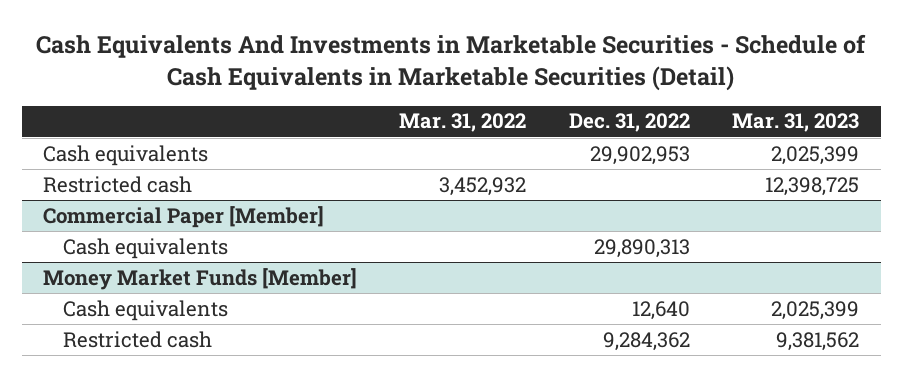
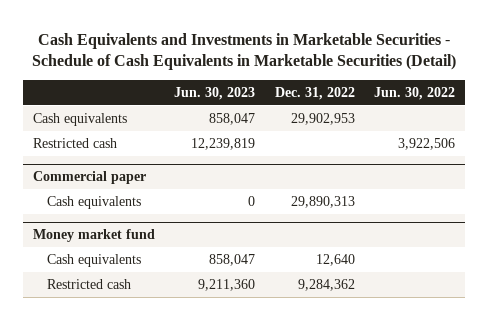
[36,34,867,92] Cash Equivalents And Investments in Marketable Securities - Schedule of Cash Equivalents in Marketable Securities (Detail) -> [31,32,456,71] Cash Equivalents and Investments in Marketable Securities - Schedule of Cash Equivalents in Marketable Securities (Detail)
[399,113,527,133] Mar. 31, 2022 -> none
[732,113,860,133] Mar. 31, 2023 -> none
none -> [174,86,256,100] Jun. 30, 2023
none -> [374,86,456,100] Jun. 30, 2022
[42,205,324,228] Commercial Paper [Member] -> [32,171,146,185] Commercial paper
[42,267,357,290] Money Market Funds [Member] -> [32,229,155,243] Money market fund

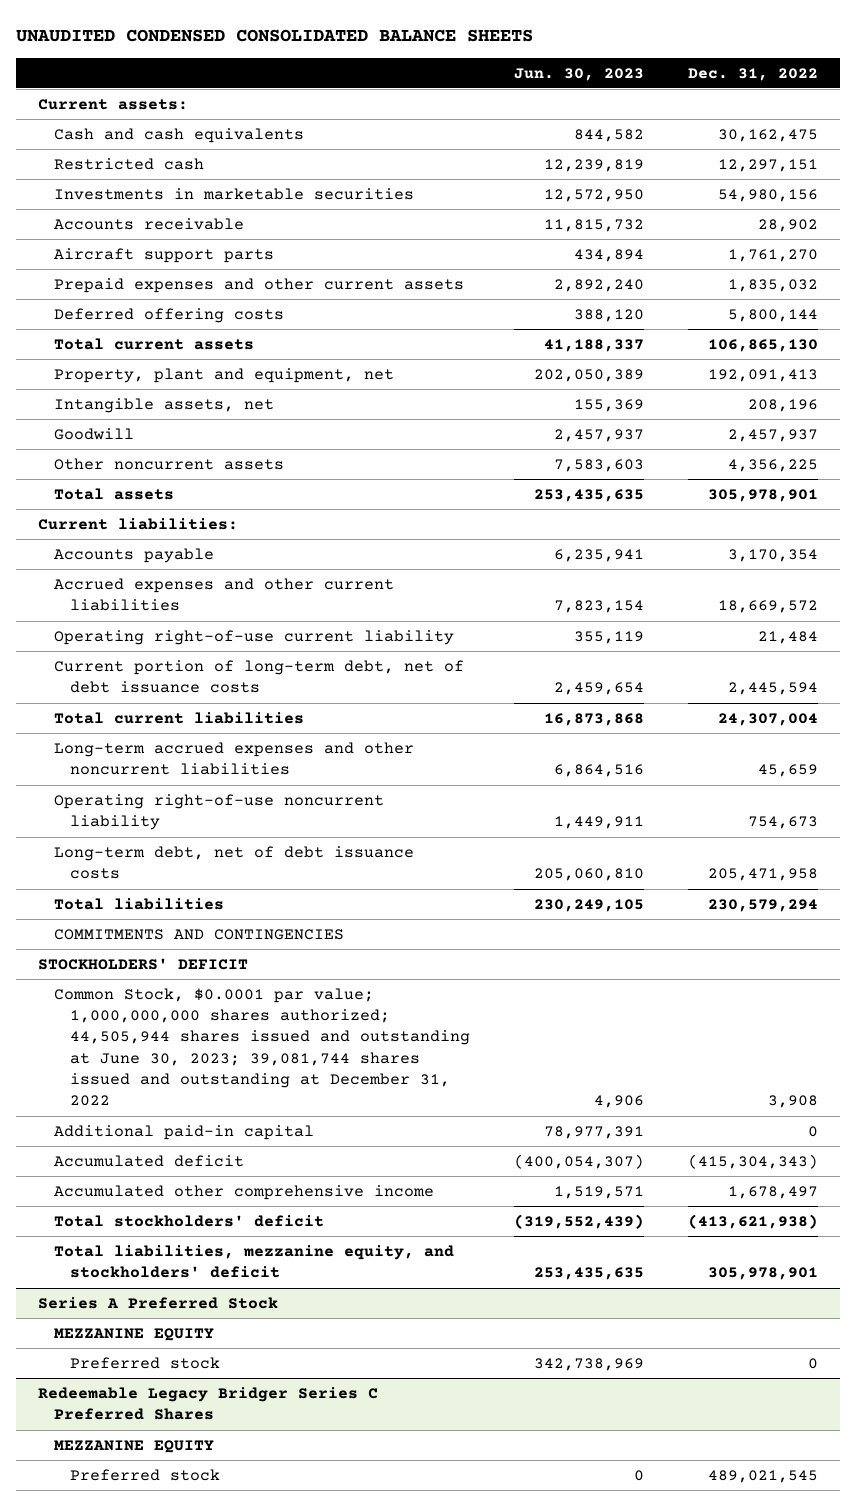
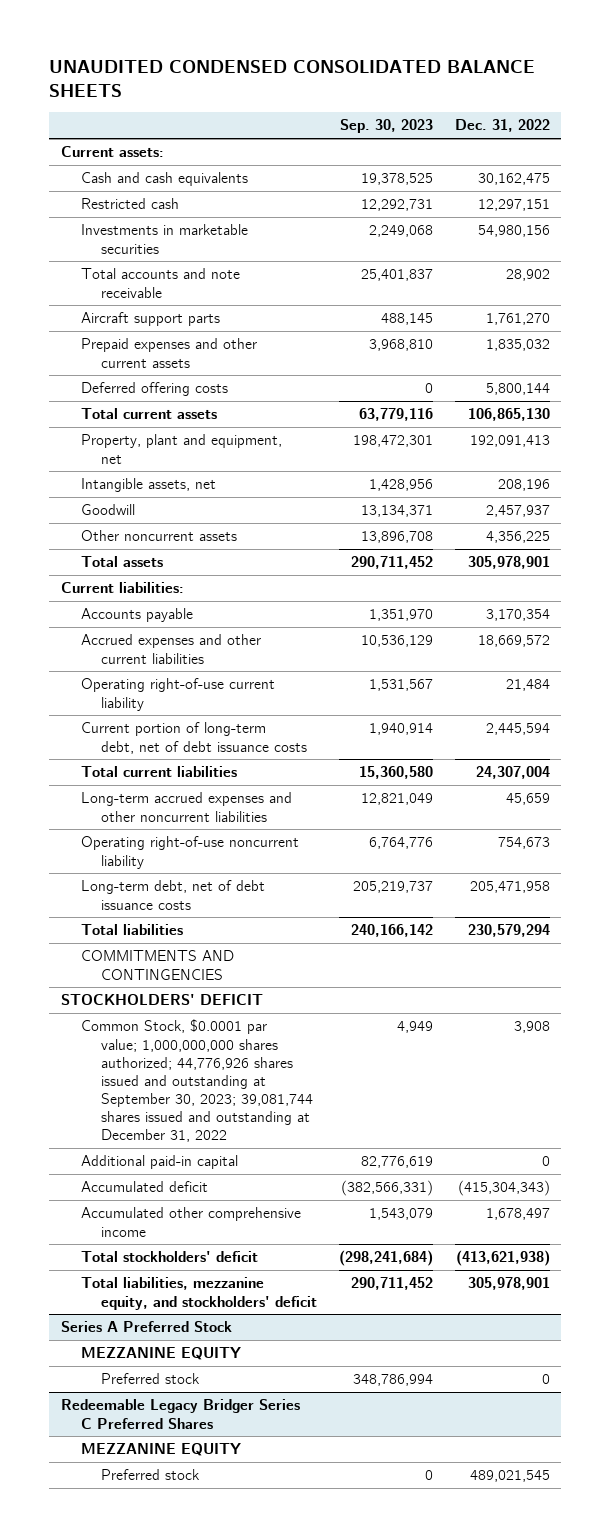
[514,67,645,81] Jun. 30, 2023 -> none
none -> [339,119,433,134] Sep. 30, 2023
[53,217,244,230] Accounts receivable -> [80,268,240,298] Total accounts and note receivable
[53,987,471,1107] Common Stock, $0.0001 par value; 1,000,000,000 shares authorized; 44,505,944 shares issued and outstanding at June 30, 2023; 39,081,744 shares issued and outstanding at December 31, 2022 -> [80,1019,313,1143] Common Stock, $0.0001 par value; 1,000,000,000 shares authorized; 44,776,926 shares issued and outstanding at September 30, 2023; 39,081,744 shares issued and outstanding at December 31, 2022

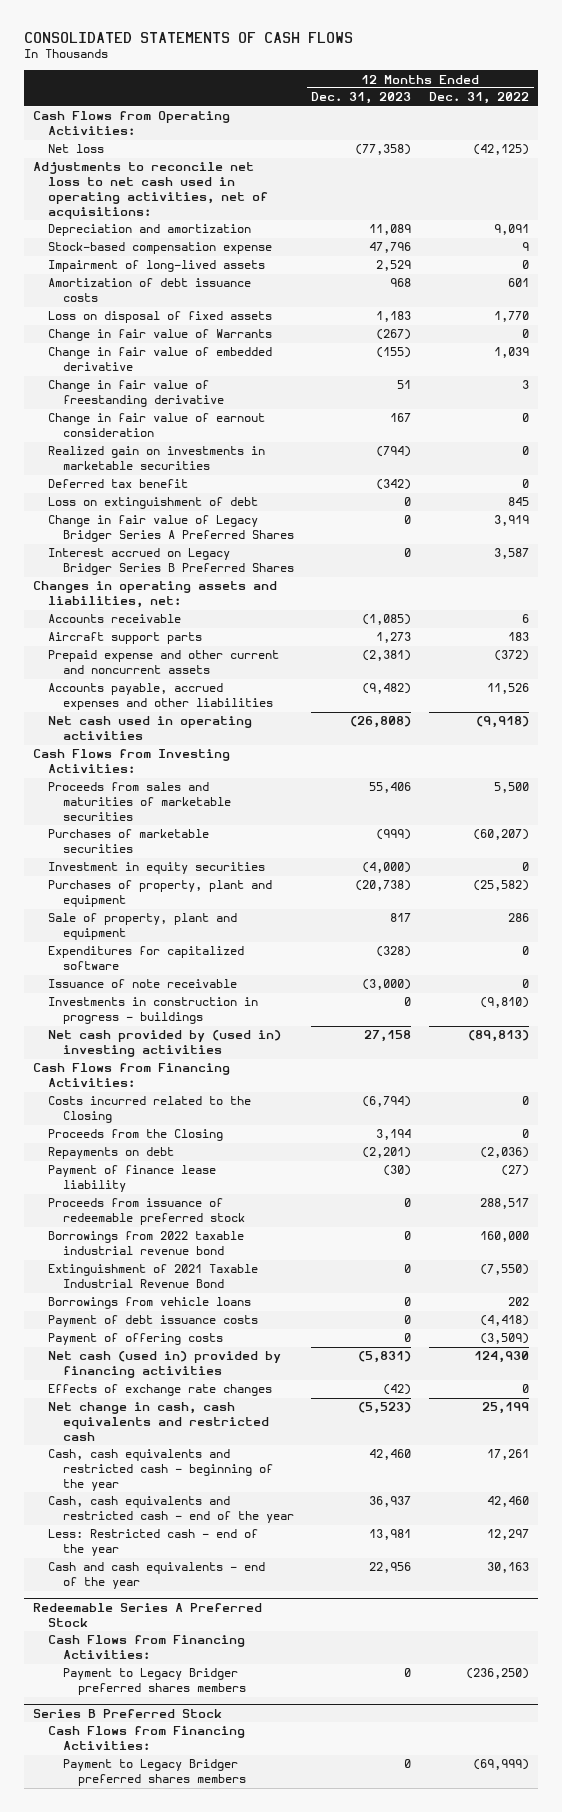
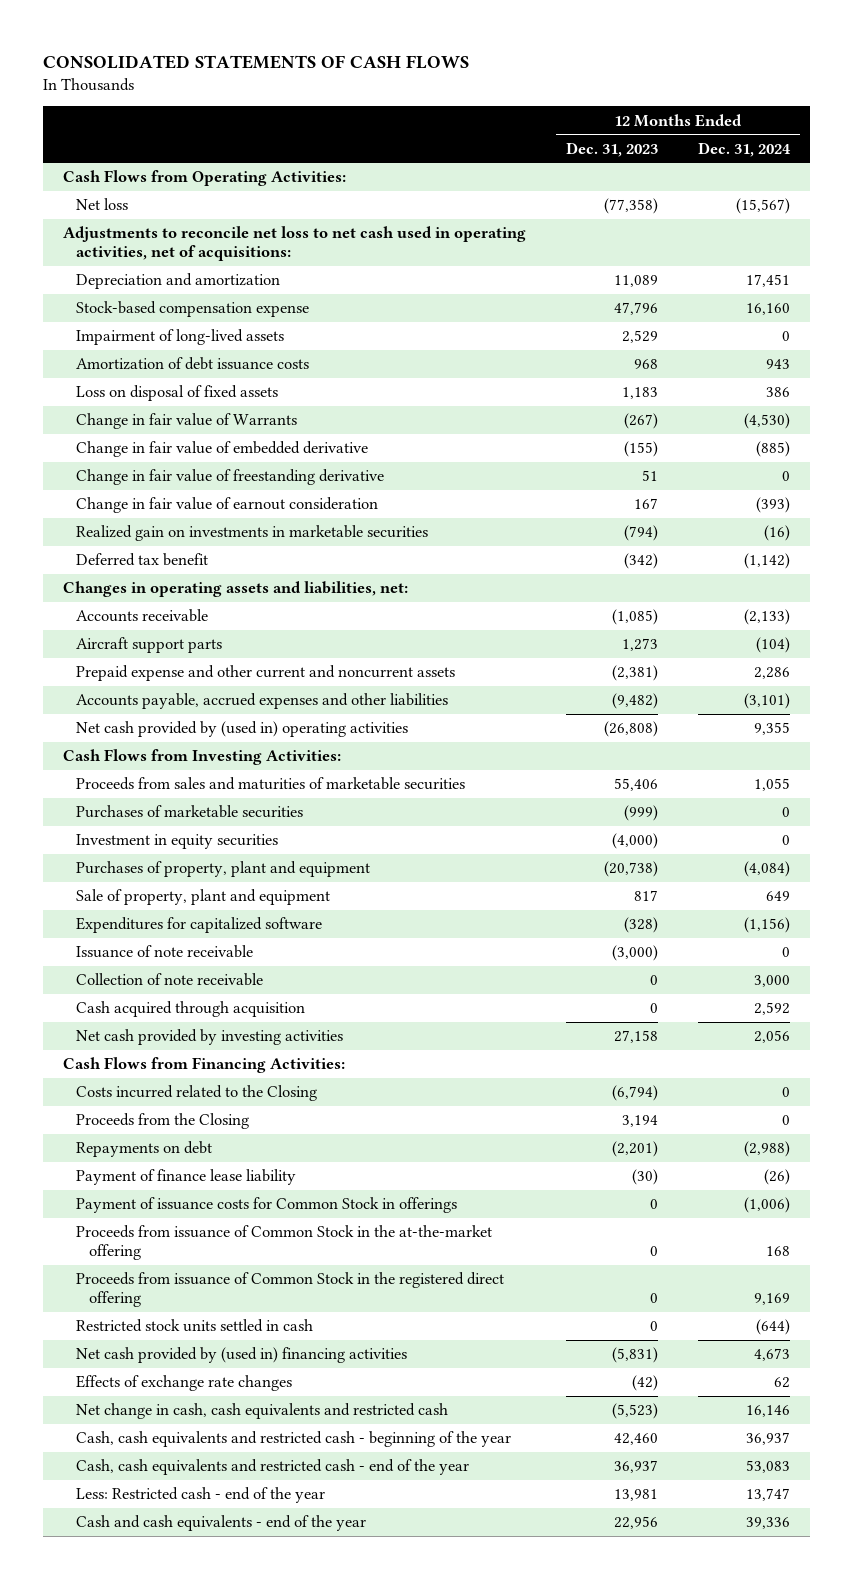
[429,92,530,105] Dec. 31, 2022 -> none
none -> [697,141,791,157] Dec. 31, 2024
[47,497,258,510] Loss on extinguishment of debt -> none
[47,515,294,543] Change in fair value of Legacy Bridger Series A Preferred Shares -> none
[47,548,294,576] Interest accrued on Legacy Bridger Series B Preferred Shares -> none
[47,716,252,741] Net cash used in operating activities -> [75,721,408,738] Net cash provided by (used in) operating activities
[47,997,258,1025] Investments in construction in progress - buildings -> none
none -> [75,973,263,987] Collection of note receivable
none -> [75,1001,305,1018] Cash acquired through acquisition
[47,1030,281,1058] Net cash provided by (used in) investing activities -> [75,1029,343,1046] Net cash provided by investing activities
[47,1198,245,1226] Proceeds from issuance of redeemable preferred stock -> none
[47,1231,244,1256] Borrowings from 2022 taxable industrial revenue bond -> none
[47,1264,258,1289] Extinguishment of 2021 Taxable Industrial Revenue Bond -> none
[47,1297,251,1310] Borrowings from vehicle loans -> none
[47,1315,258,1328] Payment of debt issuance costs -> none
[47,1333,223,1346] Payment of offering costs -> [75,1197,457,1214] Payment of issuance costs for Common Stock in offerings
none -> [75,1225,492,1261] Proceeds from issuance of Common Stock in the at-the-market offering
none -> [75,1272,504,1308] Proceeds from issuance of Common Stock in the registered direct offering
none -> [75,1319,313,1333] Restricted stock units settled in cash
[47,1351,281,1379] Net cash (used in) provided by financing activities -> [75,1347,407,1364] Net cash provided by (used in) financing activities
[33,1602,263,1627] Redeemable Series A Preferred Stock -> none
[47,1635,245,1660] Cash Flows from Financing Activities: -> none
[62,1668,246,1696] Payment to Legacy Bridger preferred shares members -> none
[33,1708,223,1718] Series B Preferred Stock -> none
[47,1726,245,1751] Cash Flows from Financing Activities: -> none
[62,1759,246,1787] Payment to Legacy Bridger preferred shares members -> none

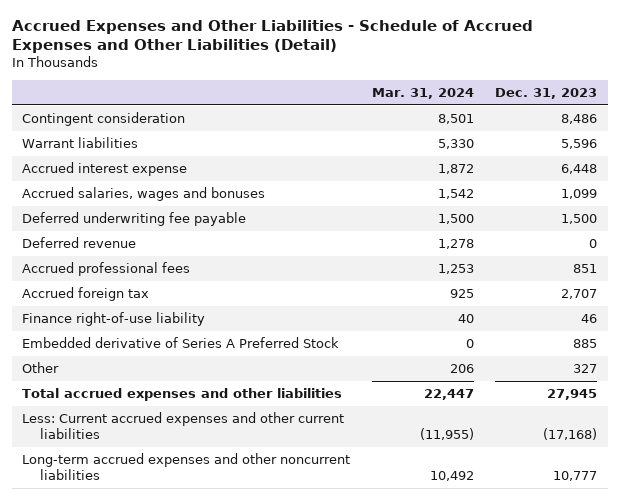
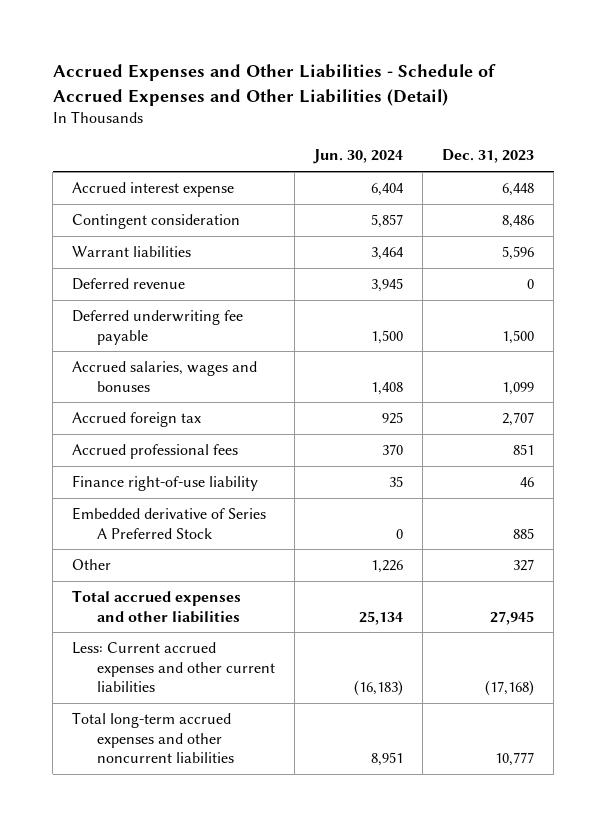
[371,87,474,99] Mar. 31, 2024 -> none
none -> [313,149,404,165] Jun. 30, 2024
[22,162,188,177] Accrued interest expense -> [72,182,235,198] Accrued interest expense
[22,212,247,227] Deferred underwriting fee payable -> [72,310,244,345] Deferred underwriting fee payable
[22,187,266,202] Accrued salaries, wages and bonuses -> [72,361,258,392] Accrued salaries, wages and bonuses
[22,262,191,277] Accrued professional fees -> [72,444,239,460] Accrued professional fees
[22,453,351,481] Long-term accrued expenses and other noncurrent liabilities -> [72,712,235,764] Total long-term accrued expenses and other noncurrent liabilities

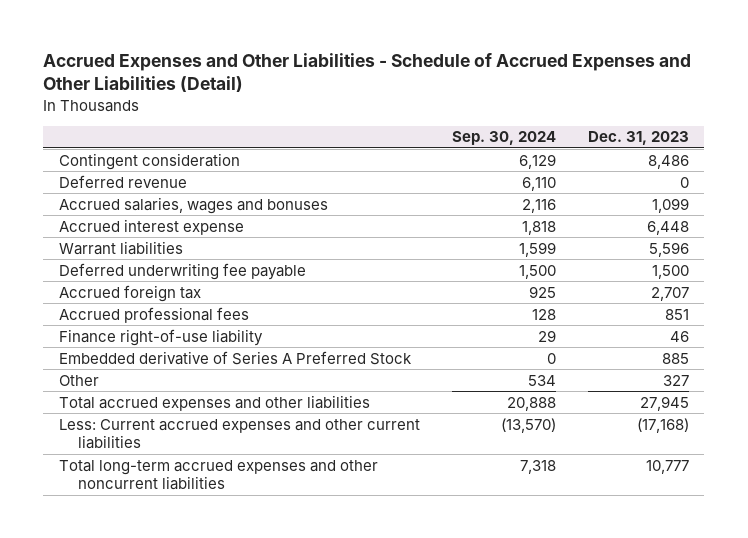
[313,149,404,165] Jun. 30, 2024 -> none
none -> [451,131,556,146] Sep. 30, 2024
[72,182,235,198] Accrued interest expense -> [59,218,245,235] Accrued interest expense
[72,246,192,258] Warrant liabilities -> [59,240,184,255] Warrant liabilities
[72,310,244,345] Deferred underwriting fee payable -> [59,262,307,280] Deferred underwriting fee payable

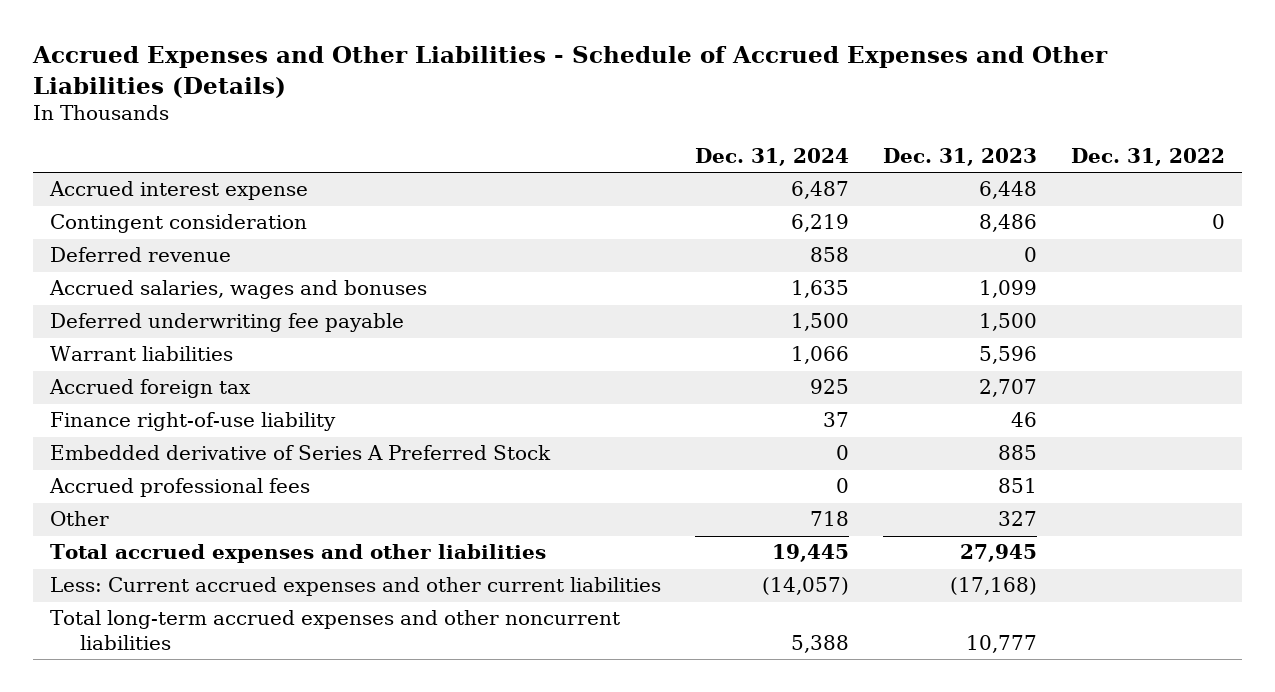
[43,52,692,93] Accrued Expenses and Other Liabilities - Schedule of Accrued Expenses and Other Liabilities (Detail) -> [32,46,1109,98] Accrued Expenses and Other Liabilities - Schedule of Accrued Expenses and Other Liabilities (Details)
[451,131,556,146] Sep. 30, 2024 -> none
none -> [695,148,850,167] Dec. 31, 2024
none -> [1071,148,1226,167] Dec. 31, 2022
[59,218,245,235] Accrued interest expense -> [49,181,309,201] Accrued interest expense
[59,240,184,255] Warrant liabilities -> [50,346,234,362] Warrant liabilities
[59,306,250,323] Accrued professional fees -> [49,478,311,498] Accrued professional fees

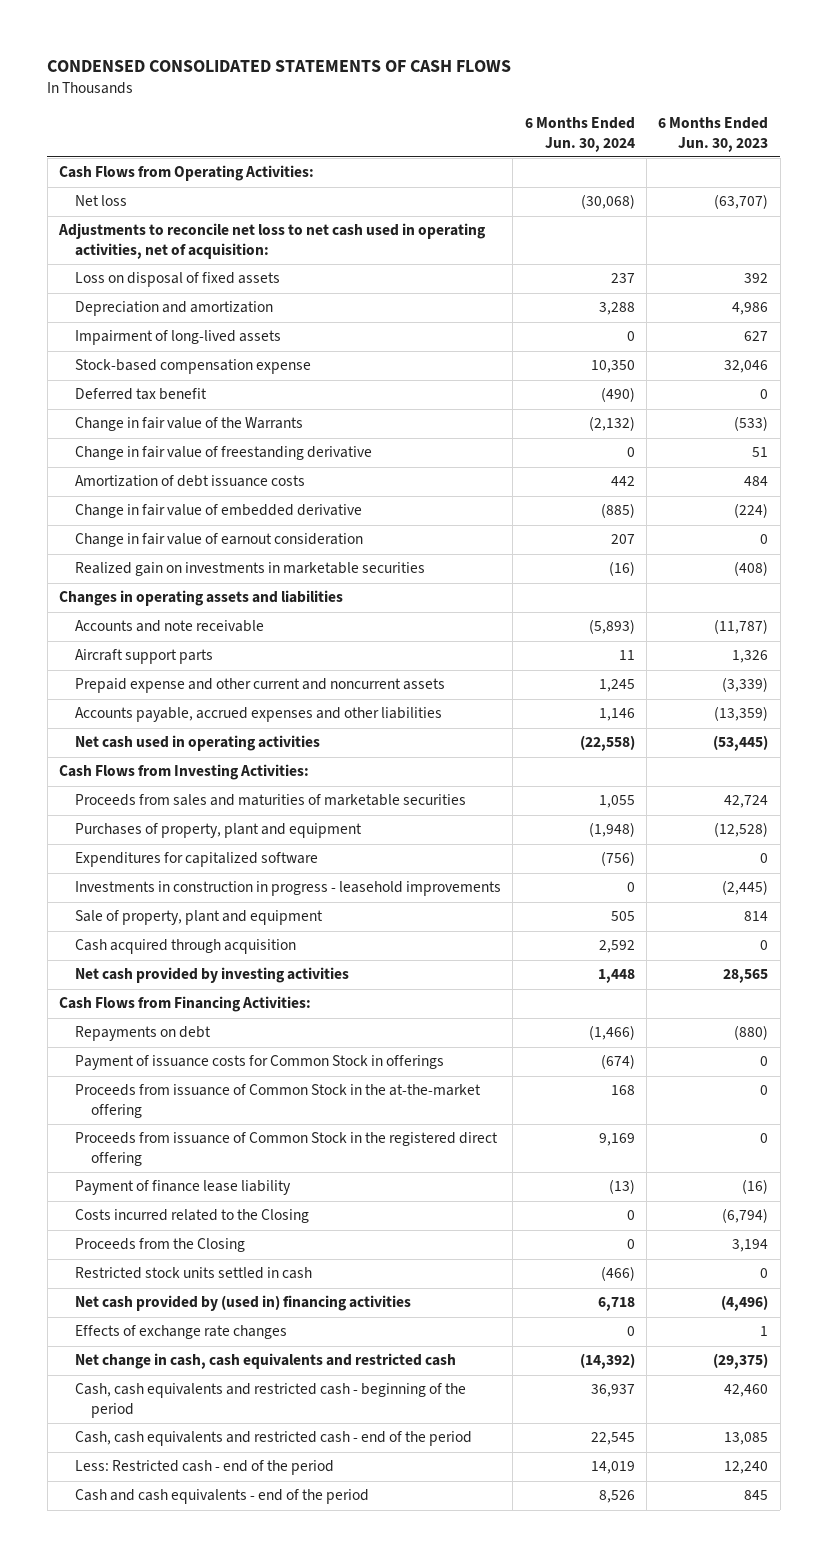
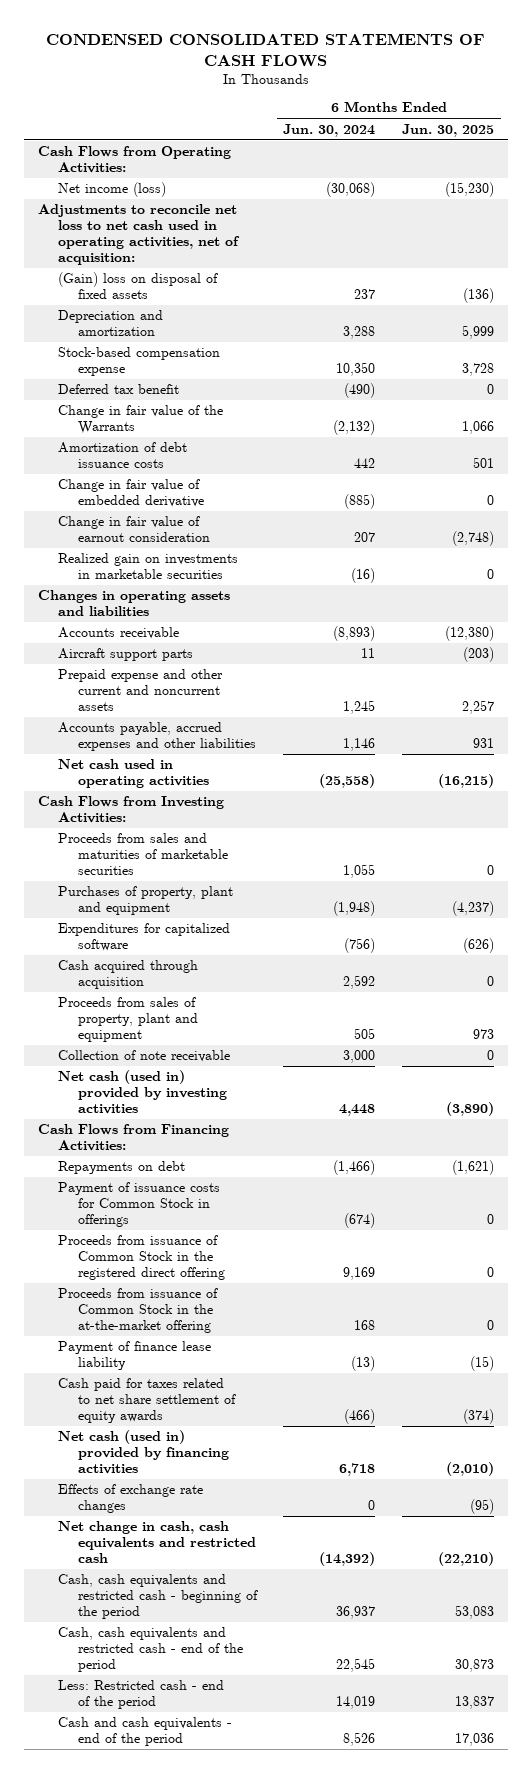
[658,116,769,152] 6 Months Ended Jun. 30, 2023 -> none
none -> [402,123,495,137] Jun. 30, 2025
[74,195,127,207] Net loss -> [57,182,166,198] Net income (loss)
[74,272,280,288] Loss on disposal of fixed assets -> [57,272,218,300] (Gain) loss on disposal of fixed assets
[74,330,281,346] Impairment of long-lived assets -> none
[74,446,372,461] Change in fair value of freestanding derivative -> none
[74,620,264,633] Accounts and note receivable -> [57,627,179,640] Accounts receivable
[588,619,635,635] (5,893) -> [333,626,376,642] (8,893)
[579,735,635,752] (22,558) -> [319,774,376,789] (25,558)
[74,881,501,897] Investments in construction in progress - leasehold improvements -> none
[74,910,323,926] Sale of property, plant and equipment -> none
none -> [57,997,198,1043] Proceeds from sales of property, plant and equipment
none -> [57,1050,230,1063] Collection of note receivable
[74,967,349,984] Net cash provided by investing activities -> [57,1070,227,1115] Net cash (used in) provided by investing activities
[597,969,635,984] 1,448 -> [339,1104,376,1117] 4,448
[74,1084,481,1119] Proceeds from issuance of Common Stock in the at-the-market offering -> [57,1288,218,1334] Proceeds from issuance of Common Stock in the at-the-market offering
[74,1209,309,1224] Costs incurred related to the Closing -> none
[74,1238,245,1253] Proceeds from the Closing -> none
[74,1267,312,1280] Restricted stock units settled in cash -> [57,1378,236,1424] Cash paid for taxes related to net share settlement of equity awards
[74,1295,411,1312] Net cash provided by (used in) financing activities -> [57,1430,229,1475] Net cash (used in) provided by financing activities

